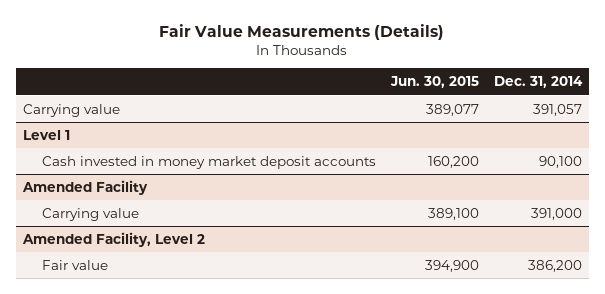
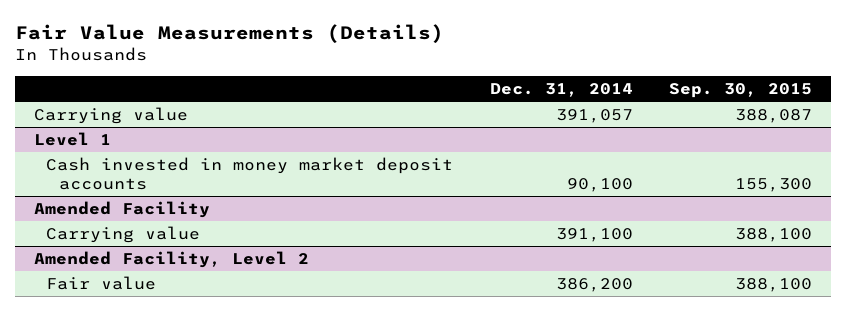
[389,76,479,89] Jun. 30, 2015 -> none
none -> [669,82,813,98] Sep. 30, 2015
[530,207,582,220] 391,000 -> [555,228,633,243] 391,100

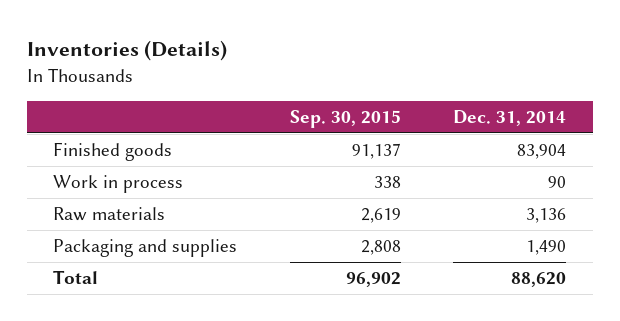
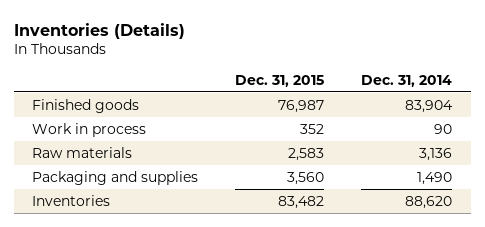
[289,109,401,128] Sep. 30, 2015 -> none
none -> [235,74,325,87] Dec. 31, 2015
[53,270,99,285] Total -> [32,194,111,206] Inventories

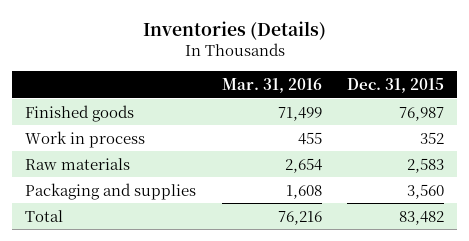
[361,74,453,87] Dec. 31, 2014 -> none
none -> [221,78,322,94] Mar. 31, 2016
[32,194,111,206] Inventories -> [24,209,63,222] Total

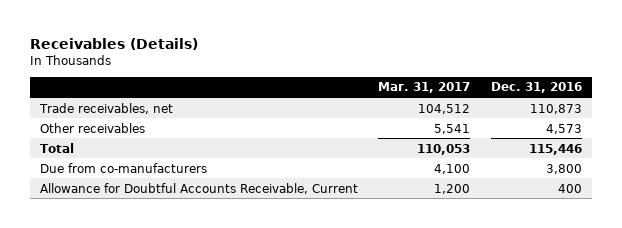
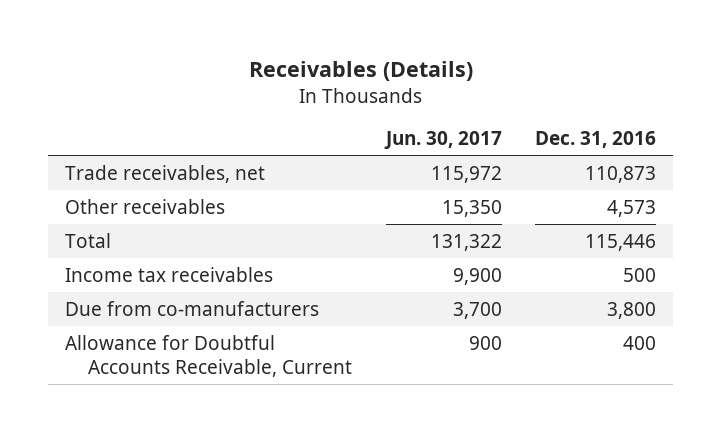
[378,82,471,94] Mar. 31, 2017 -> none
none -> [383,131,502,150] Jun. 30, 2017
none -> [64,266,273,282] Income tax receivables

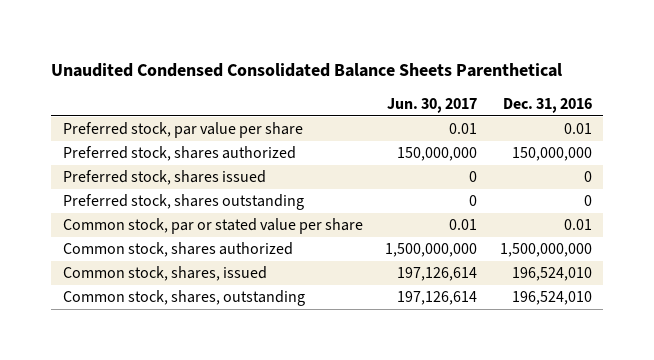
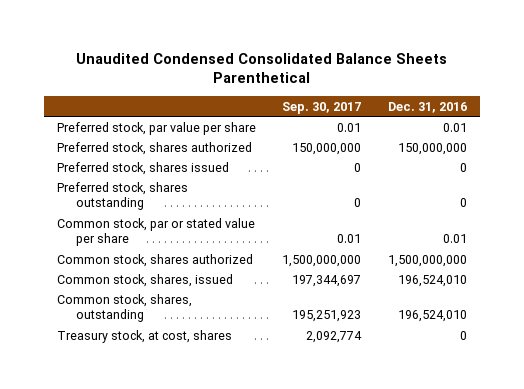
[387,97,478,113] Jun. 30, 2017 -> none
none -> [282,101,362,114] Sep. 30, 2017
none -> [57,329,233,343] Treasury stock, at cost, shares

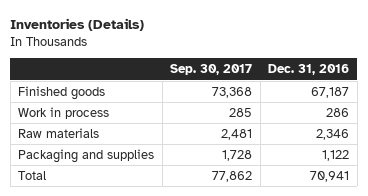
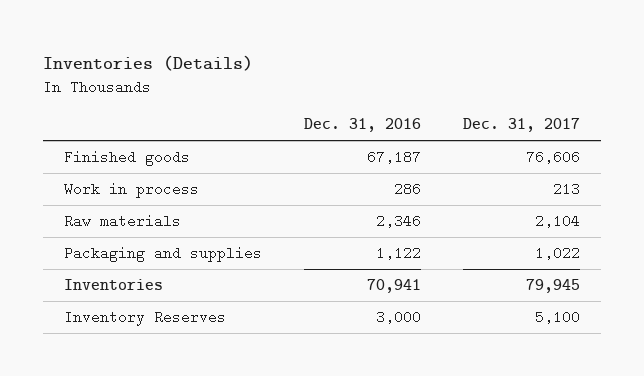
[170,64,253,76] Sep. 30, 2017 -> none
none -> [462,118,580,133] Dec. 31, 2017
[18,170,47,180] Total -> [63,279,163,291] Inventories
none -> [63,310,226,327] Inventory Reserves

